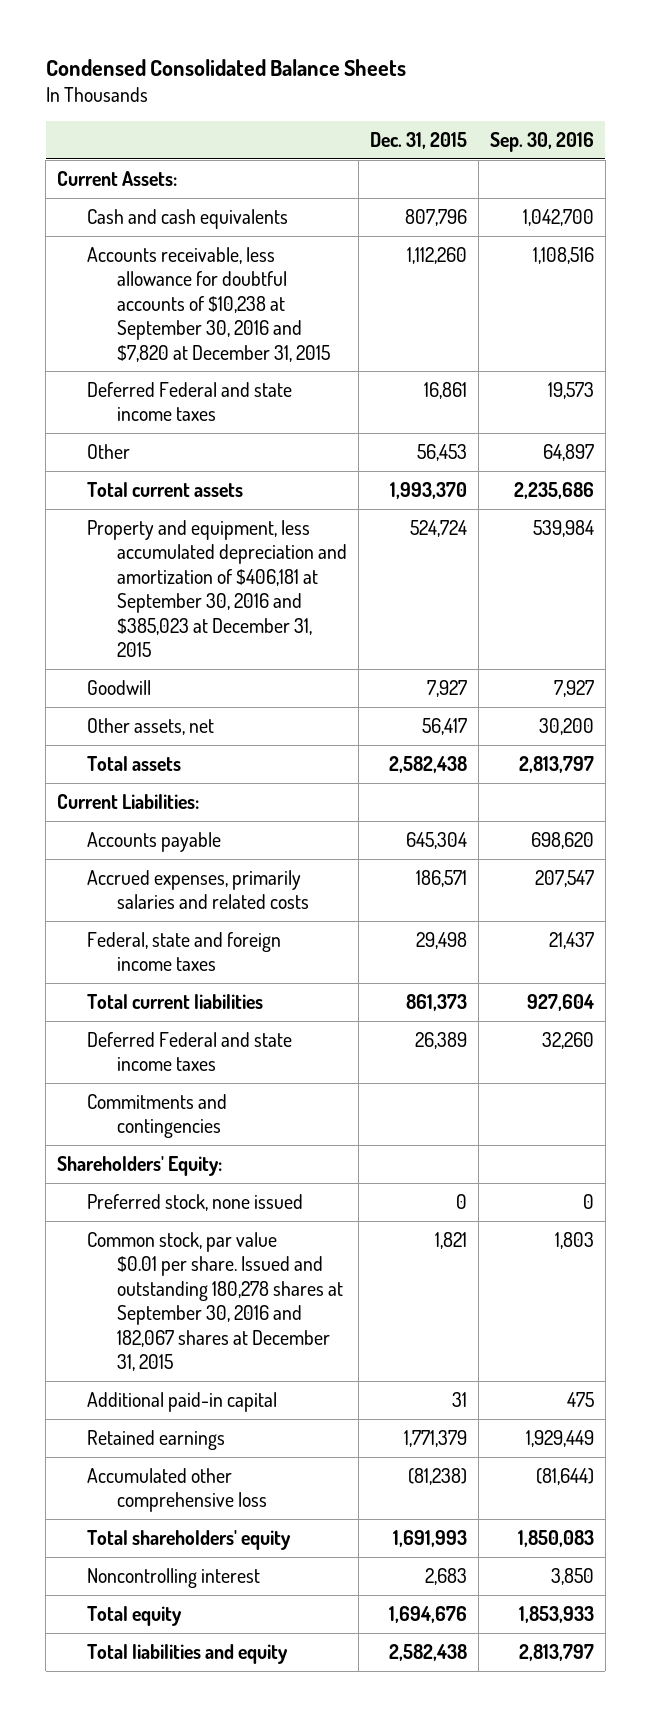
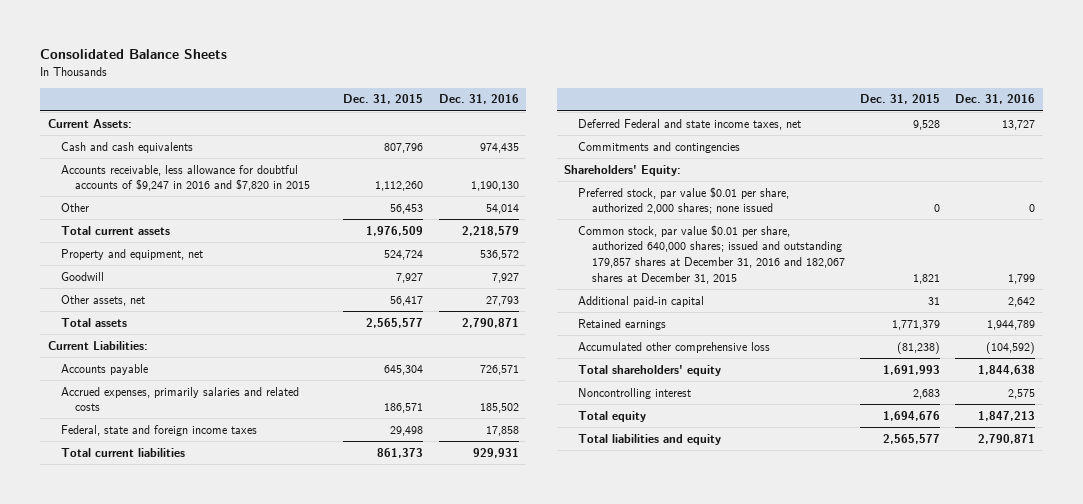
[45,58,406,76] Condensed Consolidated Balance Sheets -> [40,49,228,60] Consolidated Balance Sheets
[489,132,594,153] Sep. 30, 2016 -> none
none -> [438,94,519,105] Dec. 31, 2016
[87,381,293,422] Deferred Federal and state income taxes -> none
[87,246,331,362] Accounts receivable, less allowance for doubtful accounts of $10,238 at September 30, 2016 and $7,820 at December 31, 2015 -> [61,164,311,192] Accounts receivable, less allowance for doubtful accounts of $9,247 in 2016 and $7,820 in 2015
[390,481,468,499] 1,993,370 -> [366,225,424,236] 1,976,509
[87,519,348,657] Property and equipment, less accumulated depreciation and amortization of $406,181 at September 30, 2016 and $385,023 at December 31, 2015 -> [61,248,204,260] Property and equipment, net
[389,755,468,773] 2,582,438 -> [366,317,424,328] 2,565,577
[87,1031,293,1072] Deferred Federal and state income taxes -> [578,118,802,130] Deferred Federal and state income taxes, net
[415,1031,468,1049] 26,389 -> [913,119,941,130] 9,528
[87,1193,304,1211] Preferred stock, none issued -> [578,186,790,215] Preferred stock, par value $0.01 per share, authorized 2,000 shares; none issued
[87,1231,344,1371] Common stock, par value $0.01 per share. Issued and outstanding 180,278 shares at September 30, 2016 and 182,067 shares at December 31, 2015 -> [578,224,845,284] Common stock, par value $0.01 per share, authorized 640,000 shares; issued and outstanding 179,857 shares at December 31, 2016 and 182,067 shares at December 31, 2015
[389,1643,468,1661] 2,582,438 -> [883,433,941,444] 2,565,577

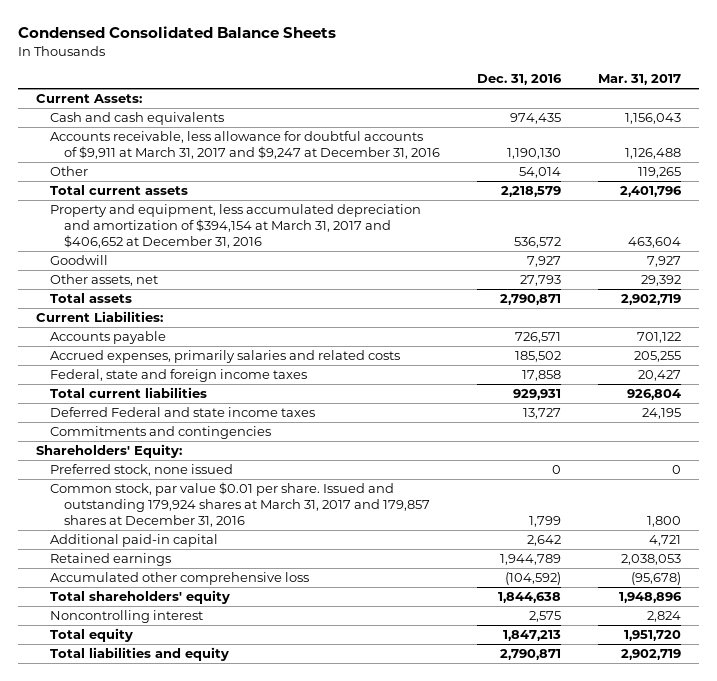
[40,49,228,60] Consolidated Balance Sheets -> [17,25,336,38] Condensed Consolidated Balance Sheets
[343,94,424,105] Dec. 31, 2015 -> none
none -> [597,74,681,86] Mar. 31, 2017
[61,164,311,192] Accounts receivable, less allowance for doubtful accounts of $9,247 in 2016 and $7,820 in 2015 -> [50,131,441,160] Accounts receivable, less allowance for doubtful accounts of $9,911 at March 31, 2017 and $9,247 at December 31, 2016
[61,248,204,260] Property and equipment, net -> [50,204,422,249] Property and equipment, less accumulated depreciation and amortization of $394,154 at March 31, 2017 and $406,652 at December 31, 2016
[578,118,802,130] Deferred Federal and state income taxes, net -> [50,407,316,418] Deferred Federal and state income taxes
[578,186,790,215] Preferred stock, par value $0.01 per share, authorized 2,000 shares; none issued -> [50,464,234,477] Preferred stock, none issued
[578,224,845,284] Common stock, par value $0.01 per share, authorized 640,000 shares; issued and outstanding 179,857 shares at December 31, 2016 and 182,067 shares at December 31, 2015 -> [50,482,431,528] Common stock, par value $0.01 per share. Issued and outstanding 179,924 shares at March 31, 2017 and 179,857 shares at December 31, 2016

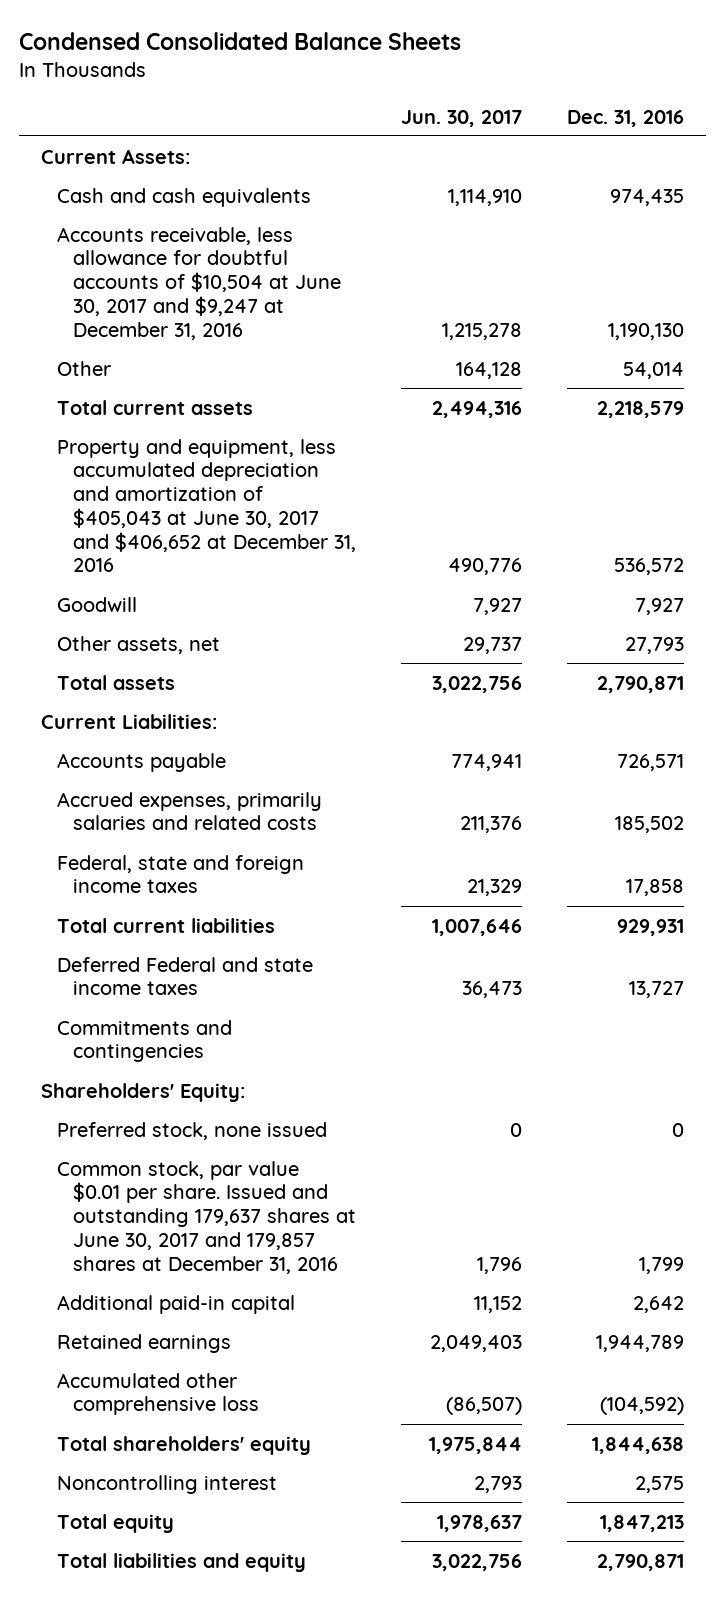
[597,74,681,86] Mar. 31, 2017 -> none
none -> [401,109,523,127] Jun. 30, 2017
[50,131,441,160] Accounts receivable, less allowance for doubtful accounts of $9,911 at March 31, 2017 and $9,247 at December 31, 2016 -> [57,226,342,340] Accounts receivable, less allowance for doubtful accounts of $10,504 at June 30, 2017 and $9,247 at December 31, 2016
[50,204,422,249] Property and equipment, less accumulated depreciation and amortization of $394,154 at March 31, 2017 and $406,652 at December 31, 2016 -> [57,438,357,573] Property and equipment, less accumulated depreciation and amortization of $405,043 at June 30, 2017 and $406,652 at December 31, 2016
[50,482,431,528] Common stock, par value $0.01 per share. Issued and outstanding 179,924 shares at March 31, 2017 and 179,857 shares at December 31, 2016 -> [57,1160,357,1274] Common stock, par value $0.01 per share. Issued and outstanding 179,637 shares at June 30, 2017 and 179,857 shares at December 31, 2016

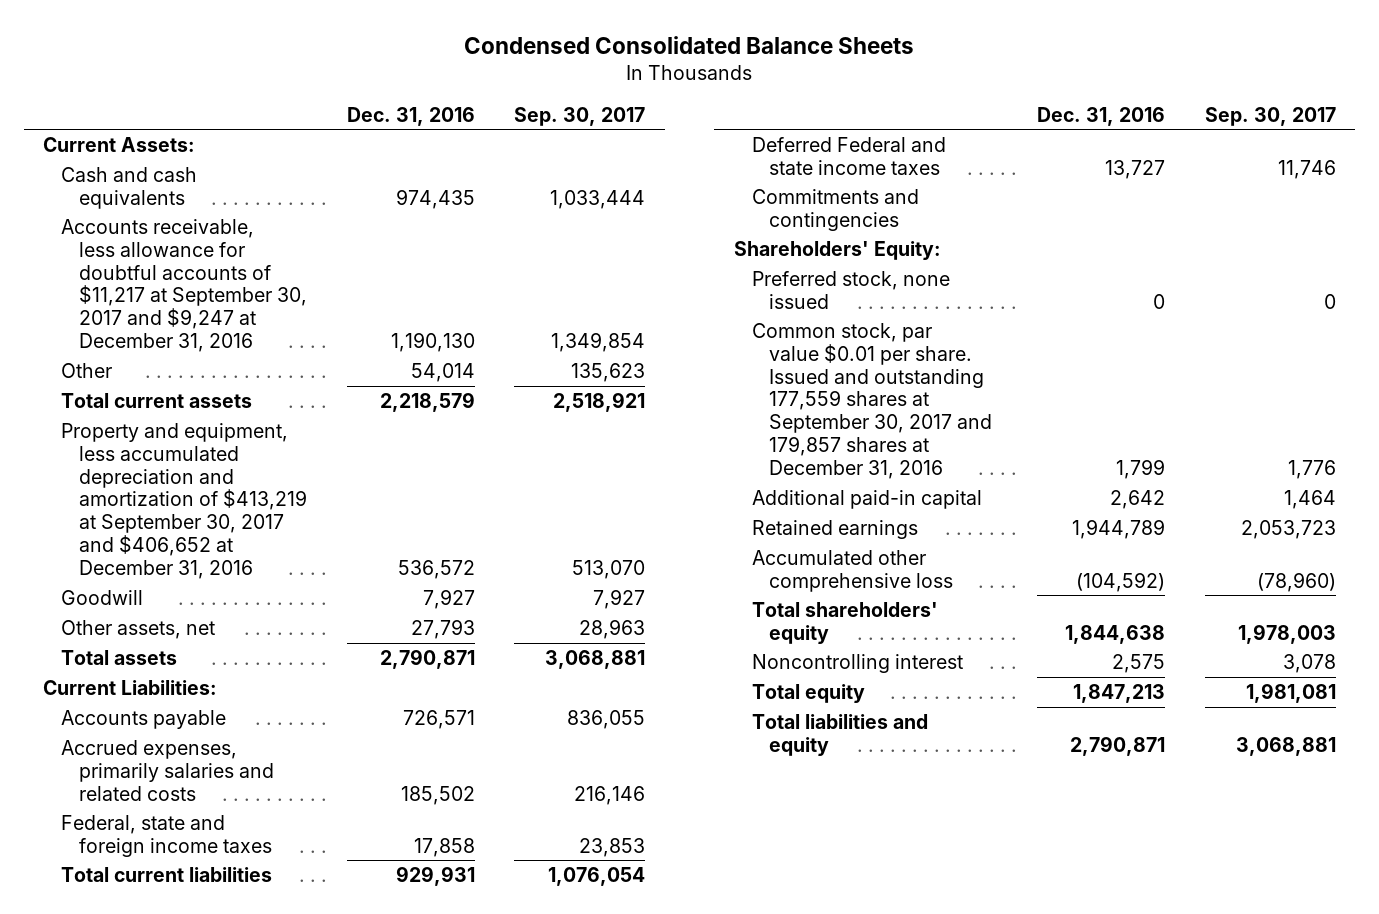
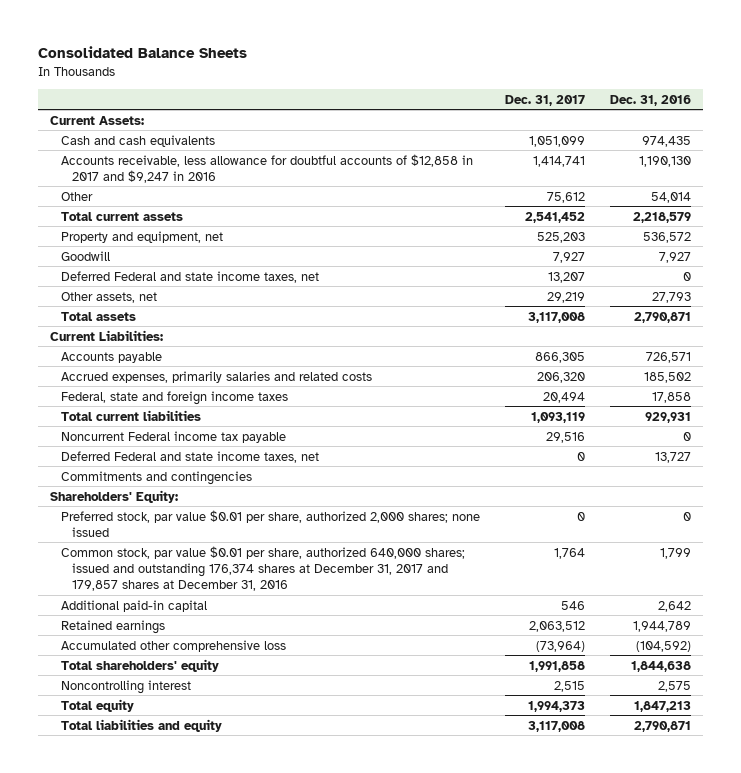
[464,35,915,54] Condensed Consolidated Balance Sheets -> [37,46,247,59] Consolidated Balance Sheets
[514,106,646,126] Sep. 30, 2017 -> none
none -> [504,94,585,106] Dec. 31, 2017
[61,218,307,353] Accounts receivable, less allowance for doubtful accounts of $11,217 at September 30, 2017 and $9,247 at December 31, 2016 -> [61,153,474,183] Accounts receivable, less allowance for doubtful accounts of $12,858 in 2017 and $9,247 in 2016
[61,422,307,579] Property and equipment, less accumulated depreciation and amortization of $413,219 at September 30, 2017 and $406,652 at December 31, 2016 -> [61,230,224,243] Property and equipment, net
none -> [61,270,320,283] Deferred Federal and state income taxes, net
none -> [61,430,287,443] Noncurrent Federal income tax payable
[751,136,946,175] Deferred Federal and state income taxes -> [61,450,320,463] Deferred Federal and state income taxes, net
[751,270,950,309] Preferred stock, none issued -> [61,509,481,537] Preferred stock, par value $0.01 per share, authorized 2,000 shares; none issued
[751,322,993,479] Common stock, par value $0.01 per share. Issued and outstanding 177,559 shares at September 30, 2017 and 179,857 shares at December 31, 2016 -> [61,545,466,591] Common stock, par value $0.01 per share, authorized 640,000 shares; issued and outstanding 176,374 shares at December 31, 2017 and 179,857 shares at December 31, 2016

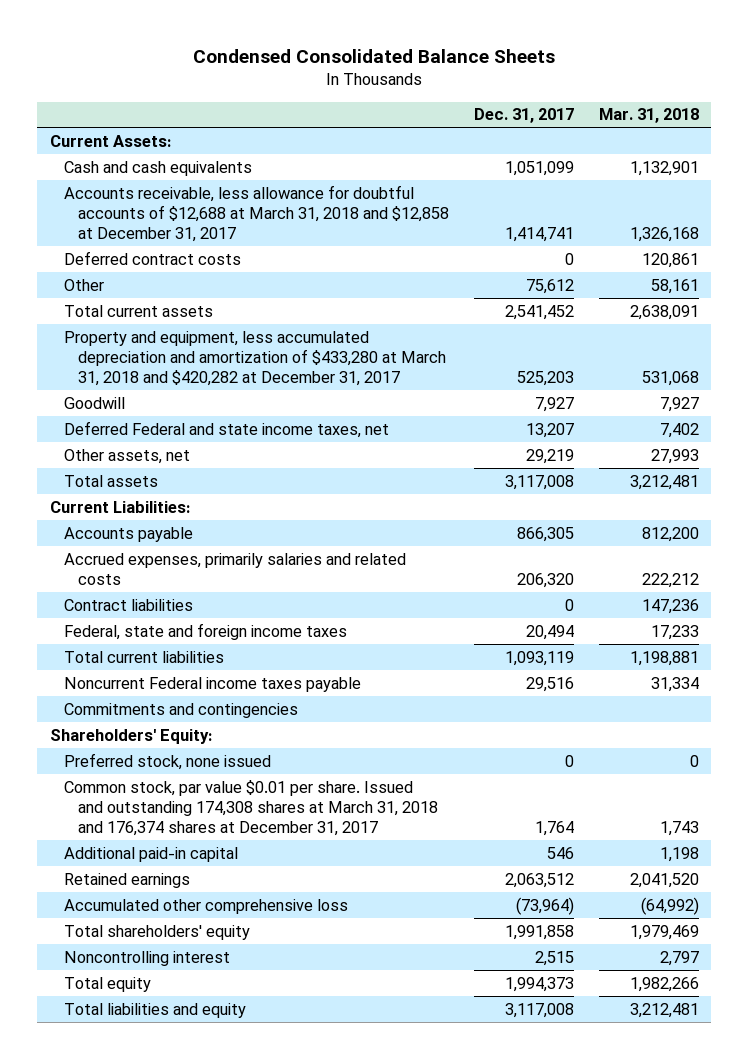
[37,46,247,59] Consolidated Balance Sheets -> [193,48,556,63] Condensed Consolidated Balance Sheets
[609,94,691,106] Dec. 31, 2016 -> none
none -> [598,108,699,124] Mar. 31, 2018
[61,153,474,183] Accounts receivable, less allowance for doubtful accounts of $12,858 in 2017 and $9,247 in 2016 -> [63,184,449,242] Accounts receivable, less allowance for doubtful accounts of $12,688 at March 31, 2018 and $12,858 at December 31, 2017
none -> [63,250,241,265] Deferred contract costs
[61,230,224,243] Property and equipment, net -> [63,330,446,386] Property and equipment, less accumulated depreciation and amortization of $433,280 at March 31, 2018 and $420,282 at December 31, 2017
none -> [63,598,193,611] Contract liabilities
[61,450,320,463] Deferred Federal and state income taxes, net -> none
[61,430,287,443] Noncurrent Federal income tax payable -> [63,676,361,692] Noncurrent Federal income taxes payable
[61,509,481,537] Preferred stock, par value $0.01 per share, authorized 2,000 shares; none issued -> [63,752,271,770] Preferred stock, none issued
[61,545,466,591] Common stock, par value $0.01 per share, authorized 640,000 shares; issued and outstanding 176,374 shares at December 31, 2017 and 179,857 shares at December 31, 2016 -> [63,779,438,836] Common stock, par value $0.01 per share. Issued and outstanding 174,308 shares at March 31, 2018 and 176,374 shares at December 31, 2017

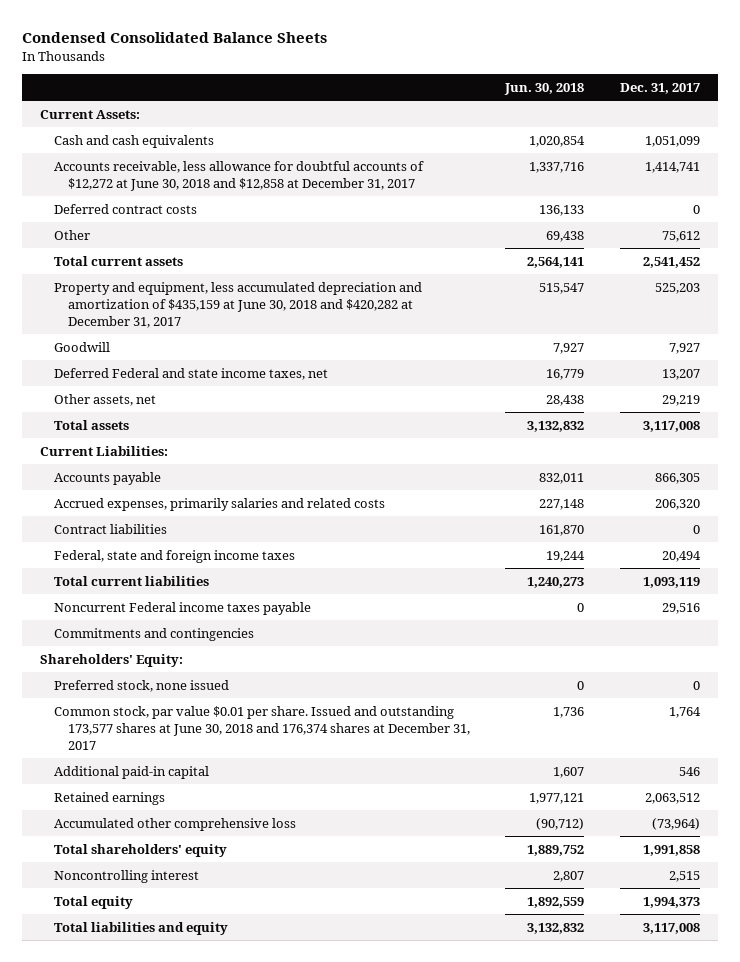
[598,108,699,124] Mar. 31, 2018 -> none
none -> [504,82,585,95] Jun. 30, 2018
[63,184,449,242] Accounts receivable, less allowance for doubtful accounts of $12,688 at March 31, 2018 and $12,858 at December 31, 2017 -> [53,160,424,191] Accounts receivable, less allowance for doubtful accounts of $12,272 at June 30, 2018 and $12,858 at December 31, 2017
[63,330,446,386] Property and equipment, less accumulated depreciation and amortization of $433,280 at March 31, 2018 and $420,282 at December 31, 2017 -> [53,281,422,328] Property and equipment, less accumulated depreciation and amortization of $435,159 at June 30, 2018 and $420,282 at December 31, 2017
[63,779,438,836] Common stock, par value $0.01 per share. Issued and outstanding 174,308 shares at March 31, 2018 and 176,374 shares at December 31, 2017 -> [53,705,470,750] Common stock, par value $0.01 per share. Issued and outstanding 173,577 shares at June 30, 2018 and 176,374 shares at December 31, 2017

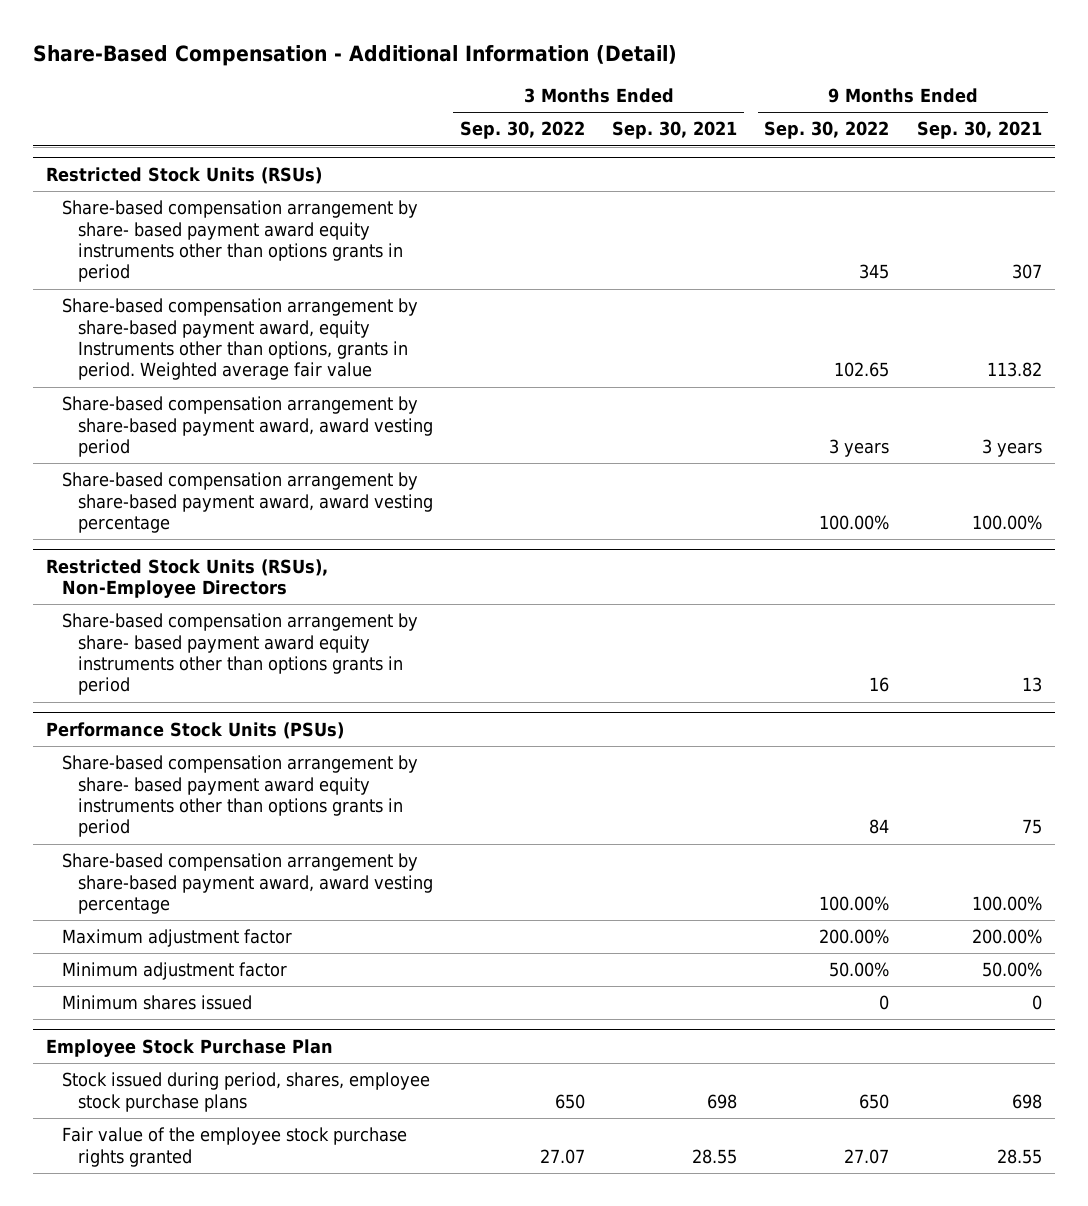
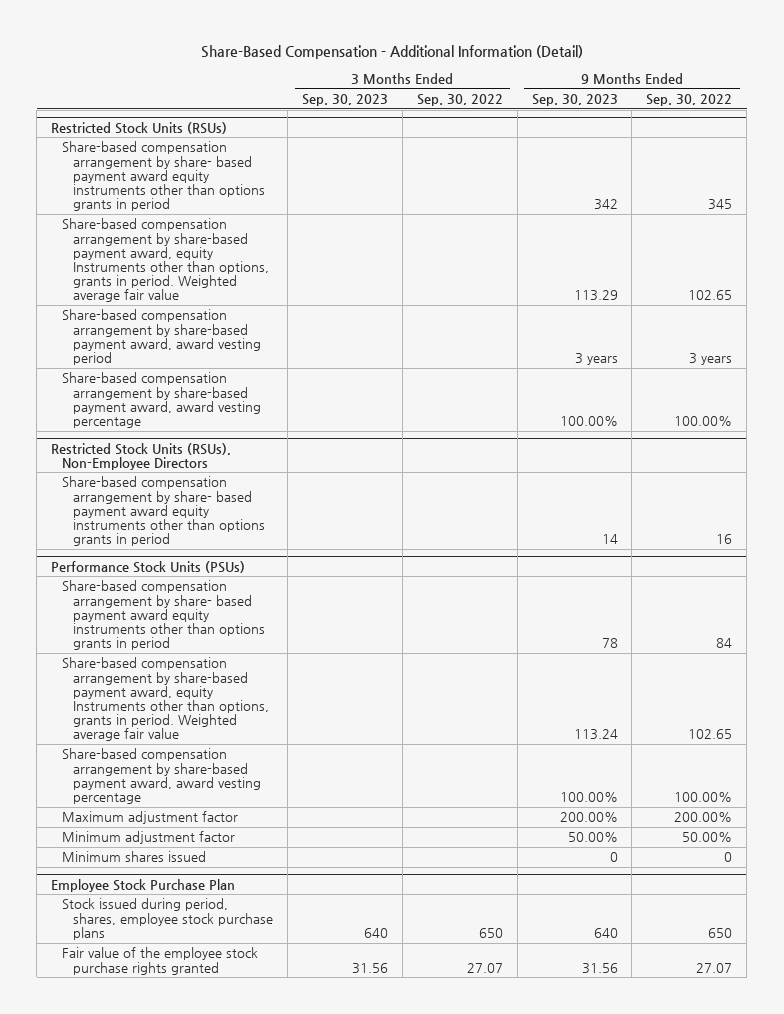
[612,121,738,140] Sep. 30, 2021 -> none
[916,121,1042,140] Sep. 30, 2021 -> none
none -> [301,94,388,107] Sep. 30, 2023
none -> [531,94,618,107] Sep. 30, 2023
none -> [62,657,270,742] Share-based compensation arrangement by share-based payment award, equity Instruments other than options, grants in period. Weighted average fair value

